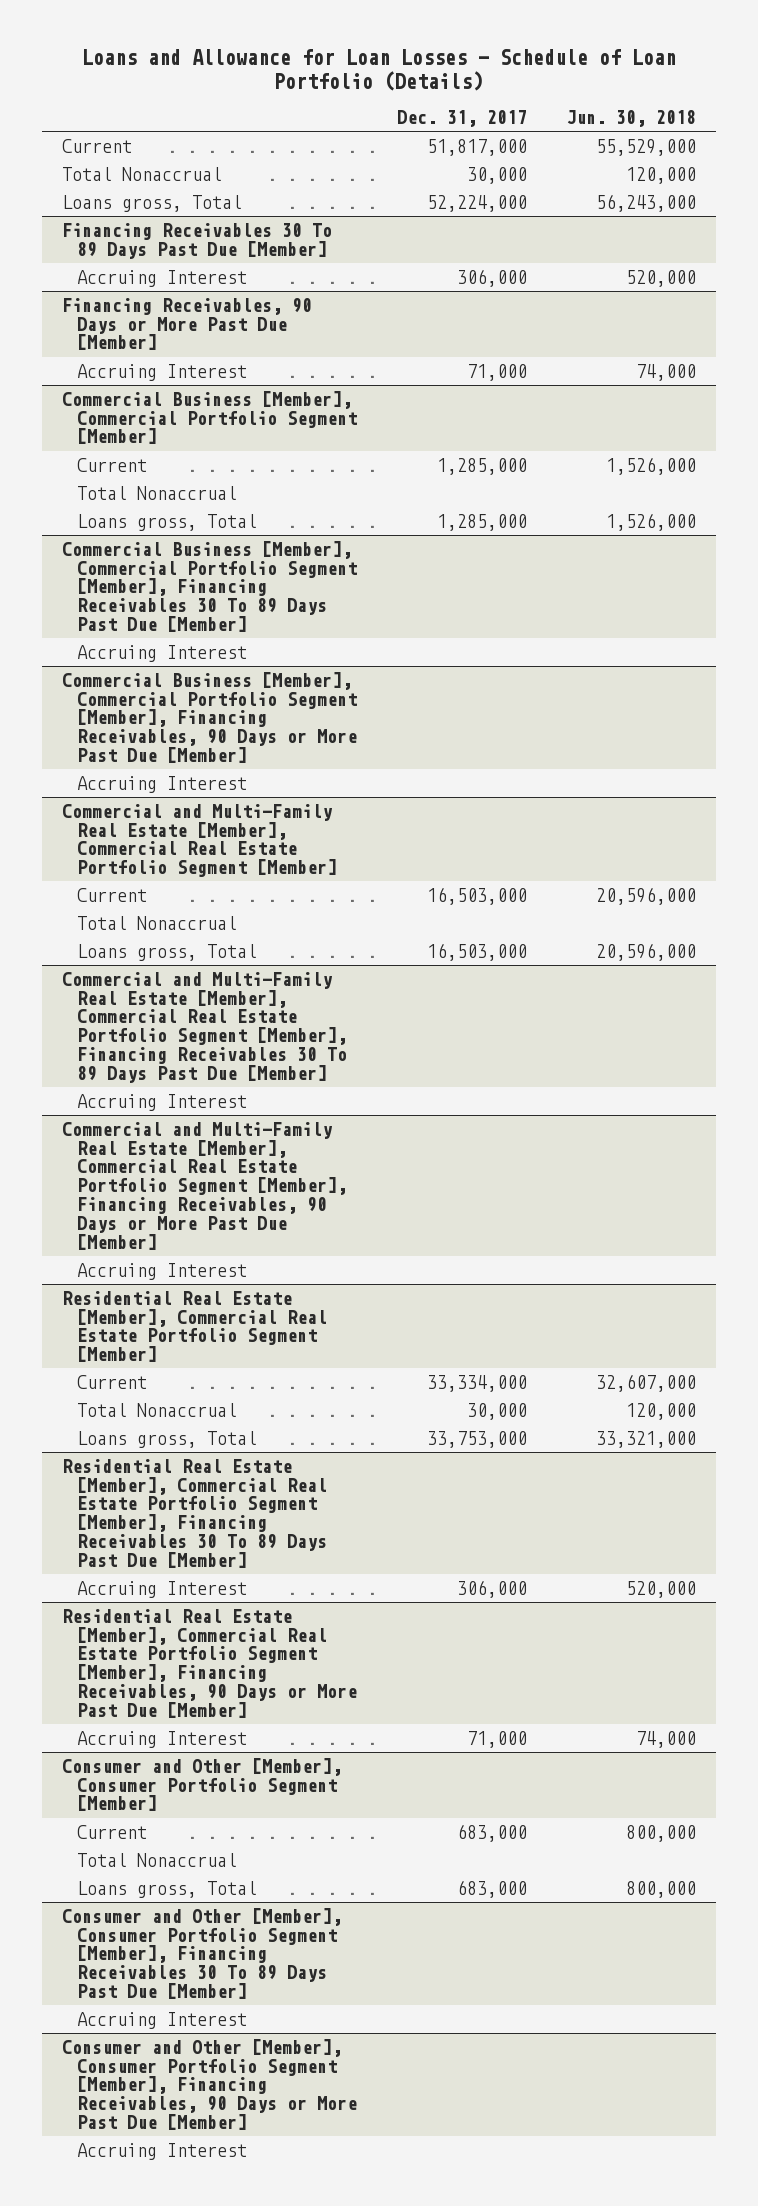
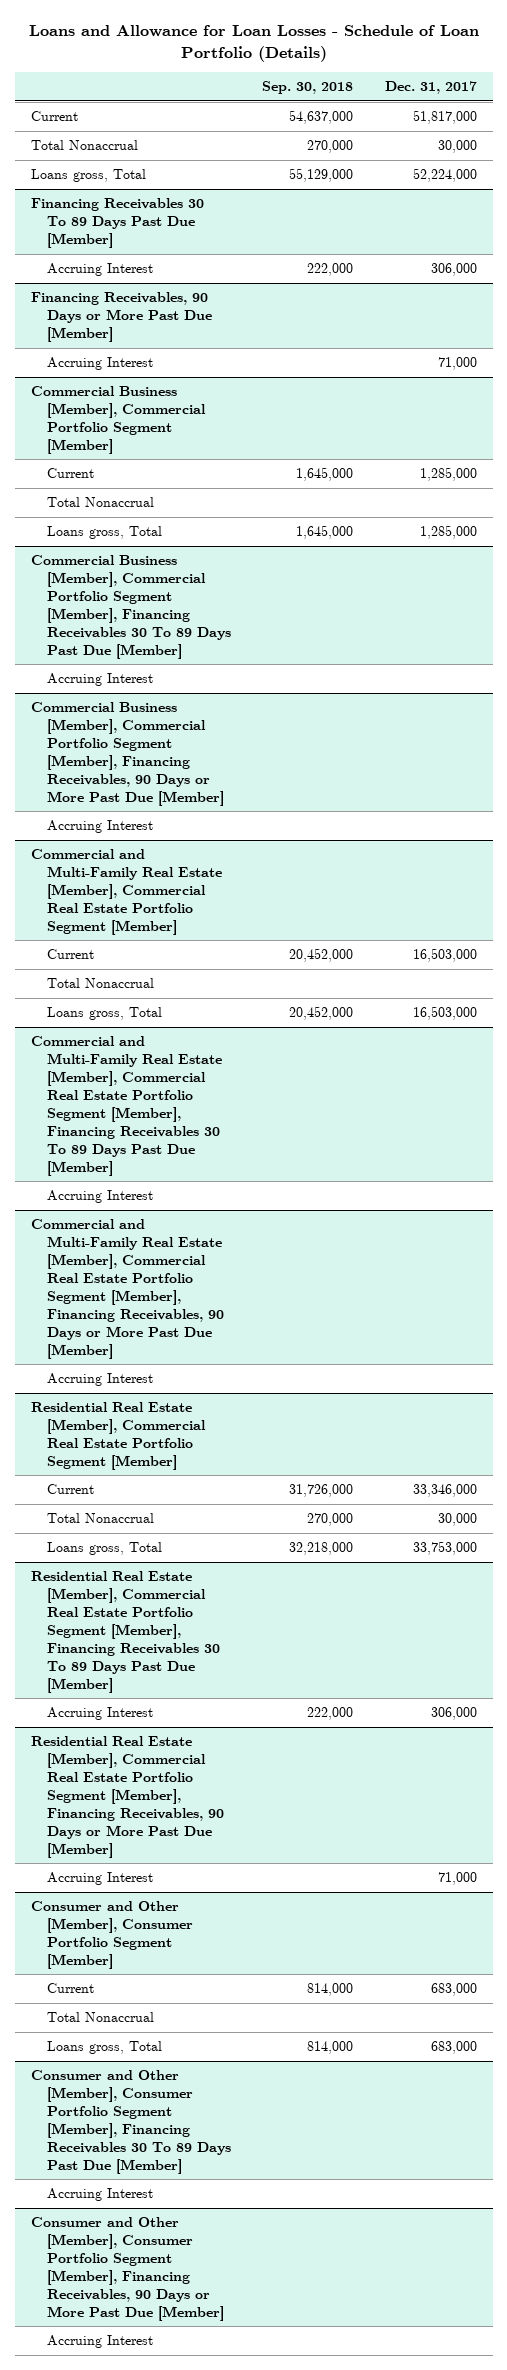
[566,110,697,128] Jun. 30, 2018 -> none
none -> [262,81,354,95] Sep. 30, 2018
[426,1374,527,1392] 33,334,000 -> [412,1484,477,1498] 33,346,000

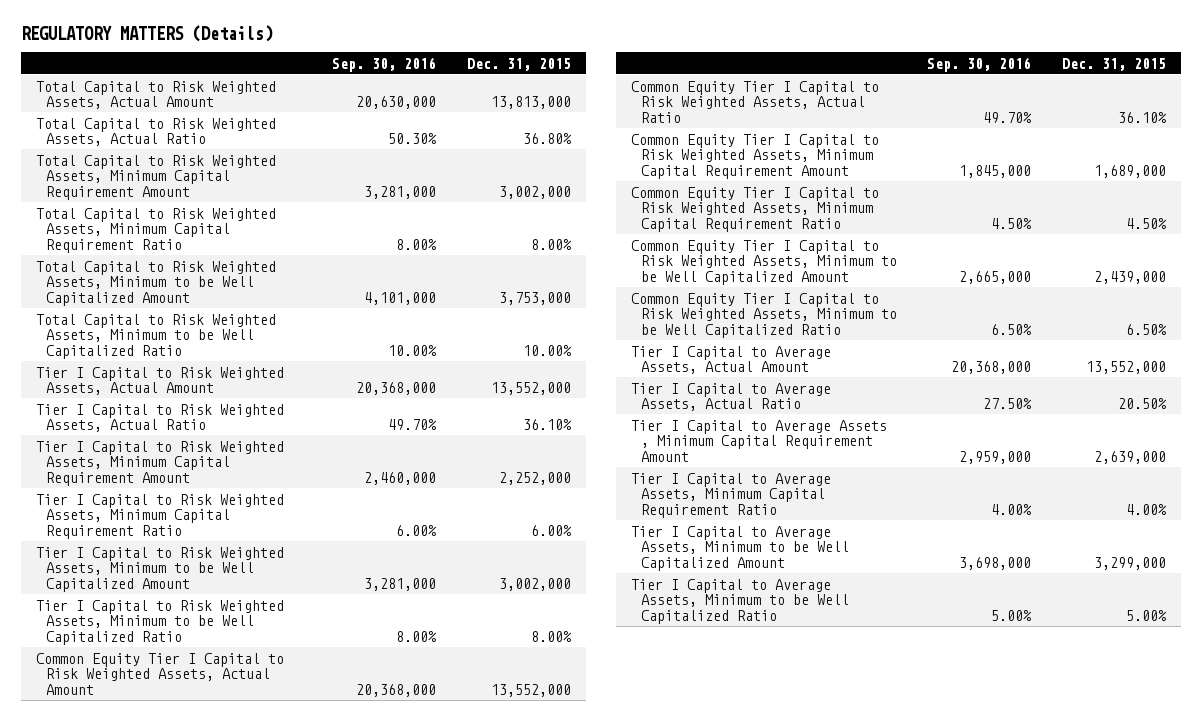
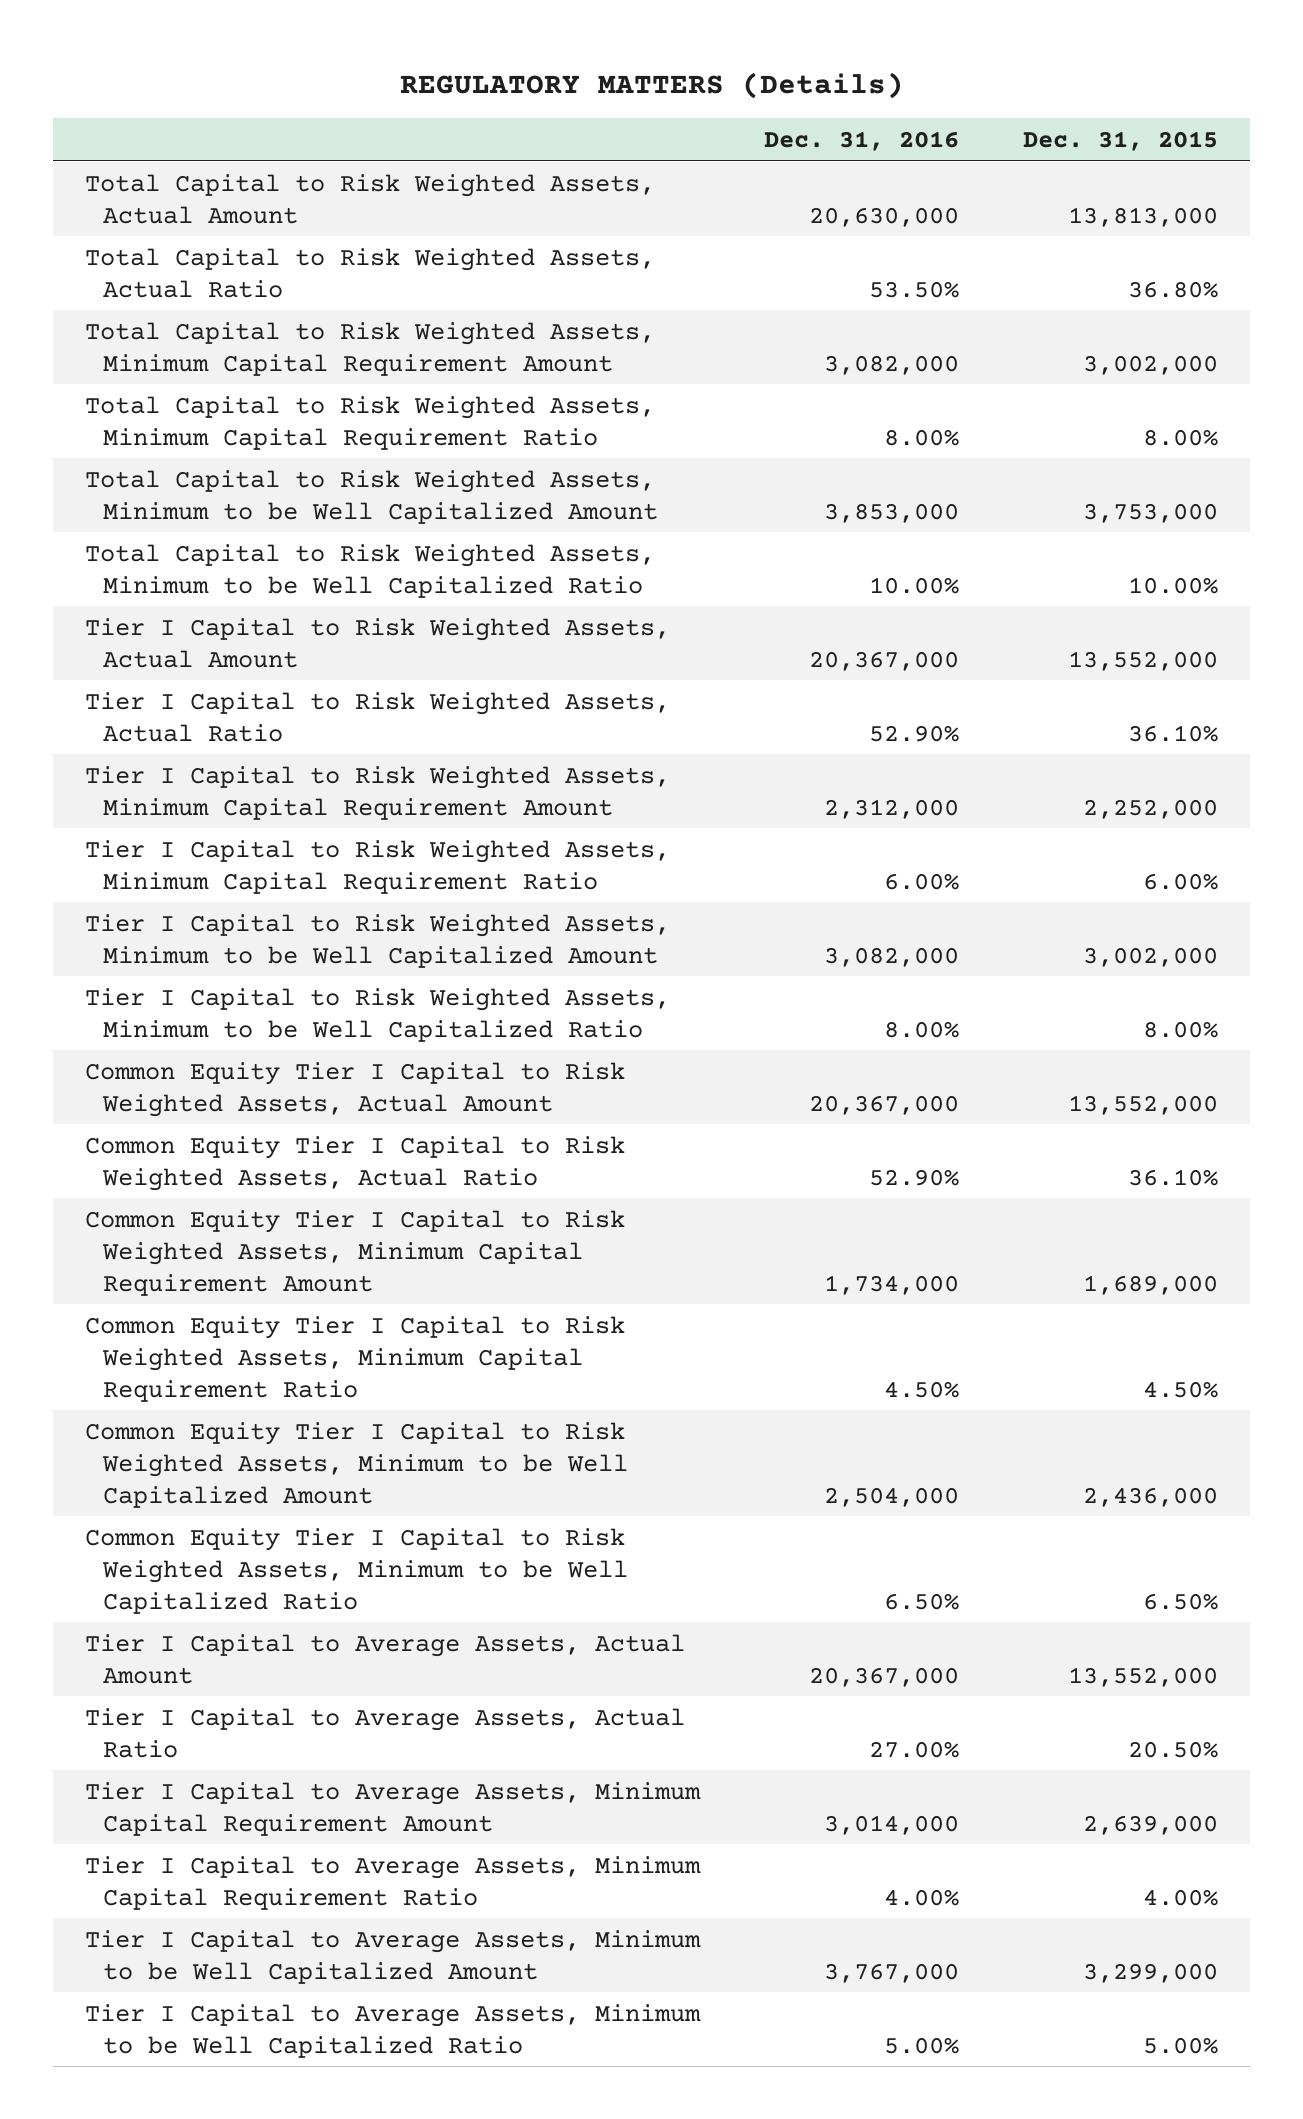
[332,56,437,72] Sep. 30, 2016 -> none
none -> [764,130,960,151] Dec. 31, 2016
[1093,270,1166,284] 2,439,000 -> [1083,1486,1219,1507] 2,436,000
[631,419,888,462] Tier I Capital to Average Assets , Minimum Capital Requirement Amount -> [84,1781,701,1836] Tier I Capital to Average Assets, Minimum Capital Requirement Amount

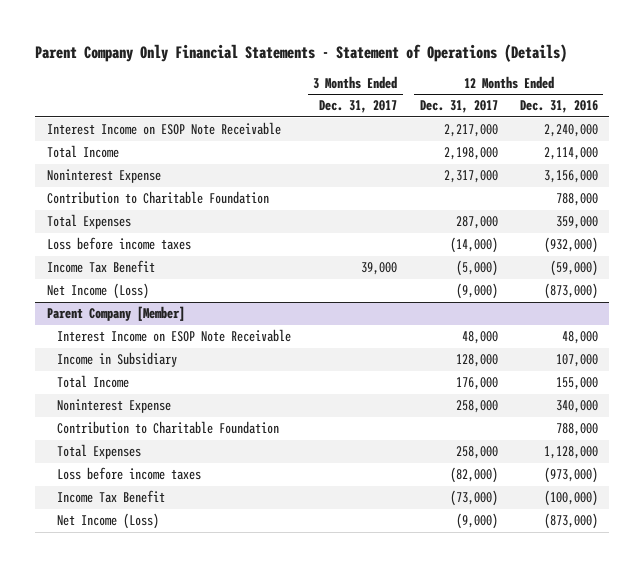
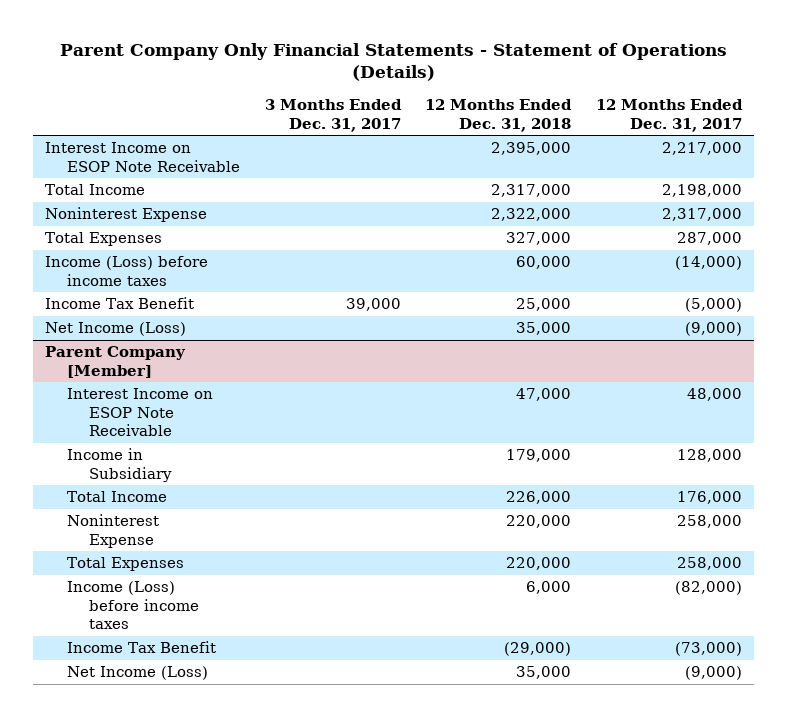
[519,100,598,114] Dec. 31, 2016 -> none
none -> [425,99,573,132] 12 Months Ended Dec. 31, 2018
[46,191,269,205] Contribution to Charitable Foundation -> none
[46,237,191,251] Loss before income taxes -> [45,256,209,286] Income (Loss) before income taxes
[56,421,279,435] Contribution to Charitable Foundation -> none
[56,467,201,481] Loss before income taxes -> [67,581,199,630] Income (Loss) before income taxes

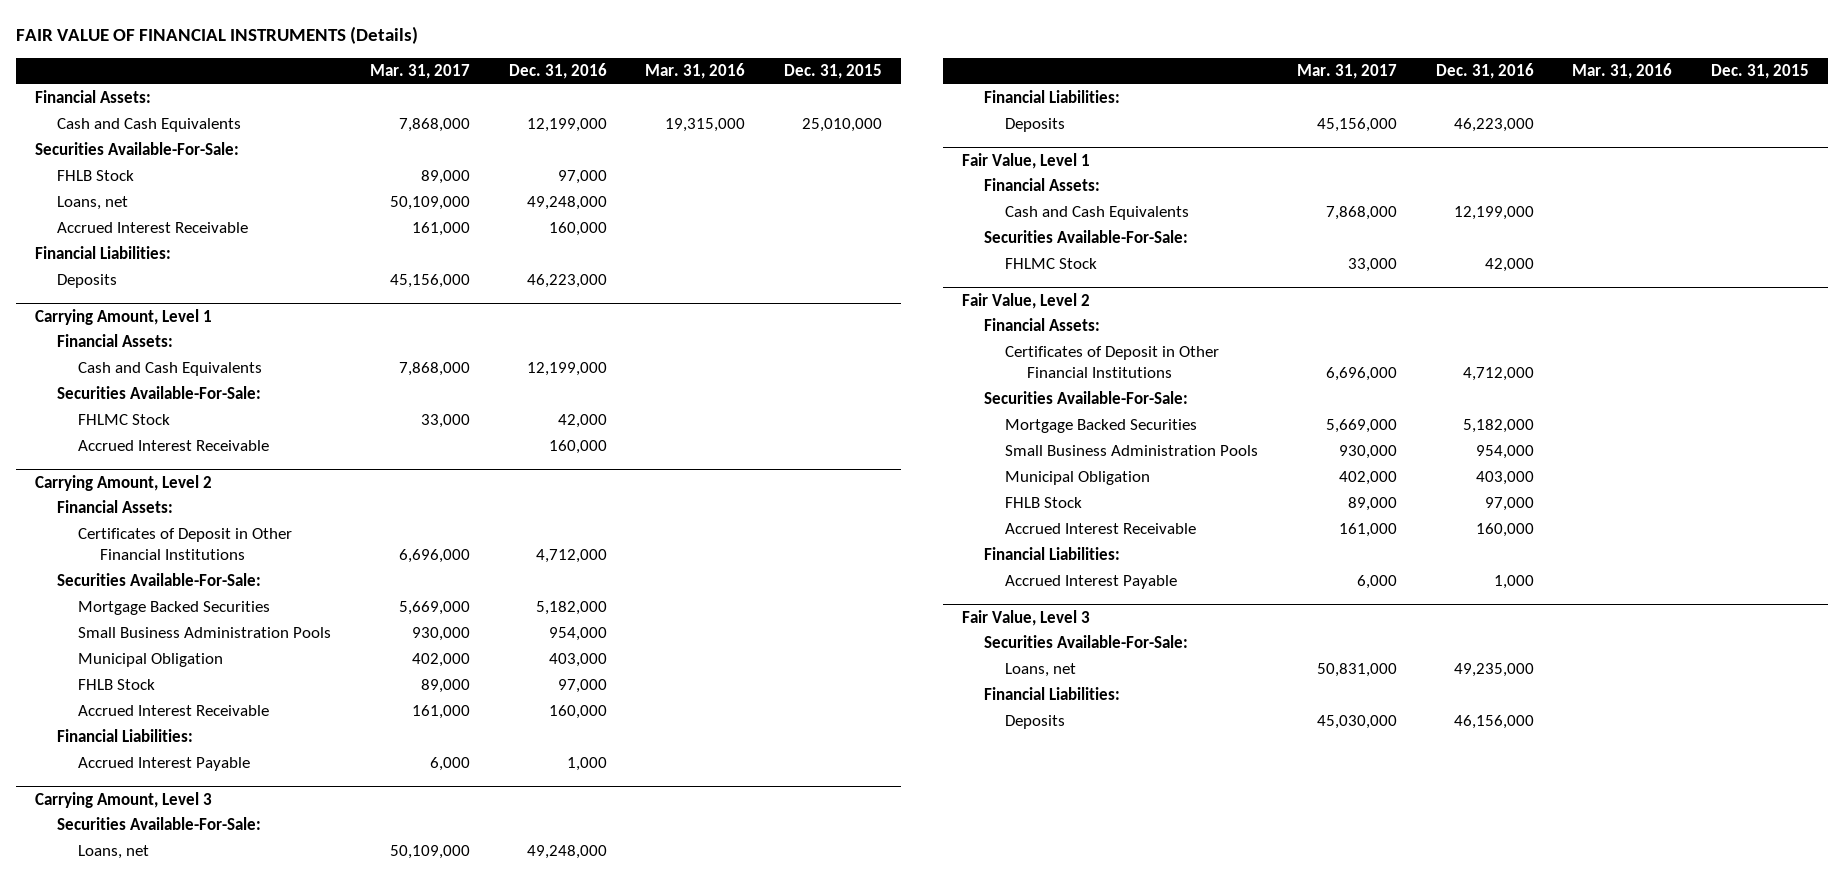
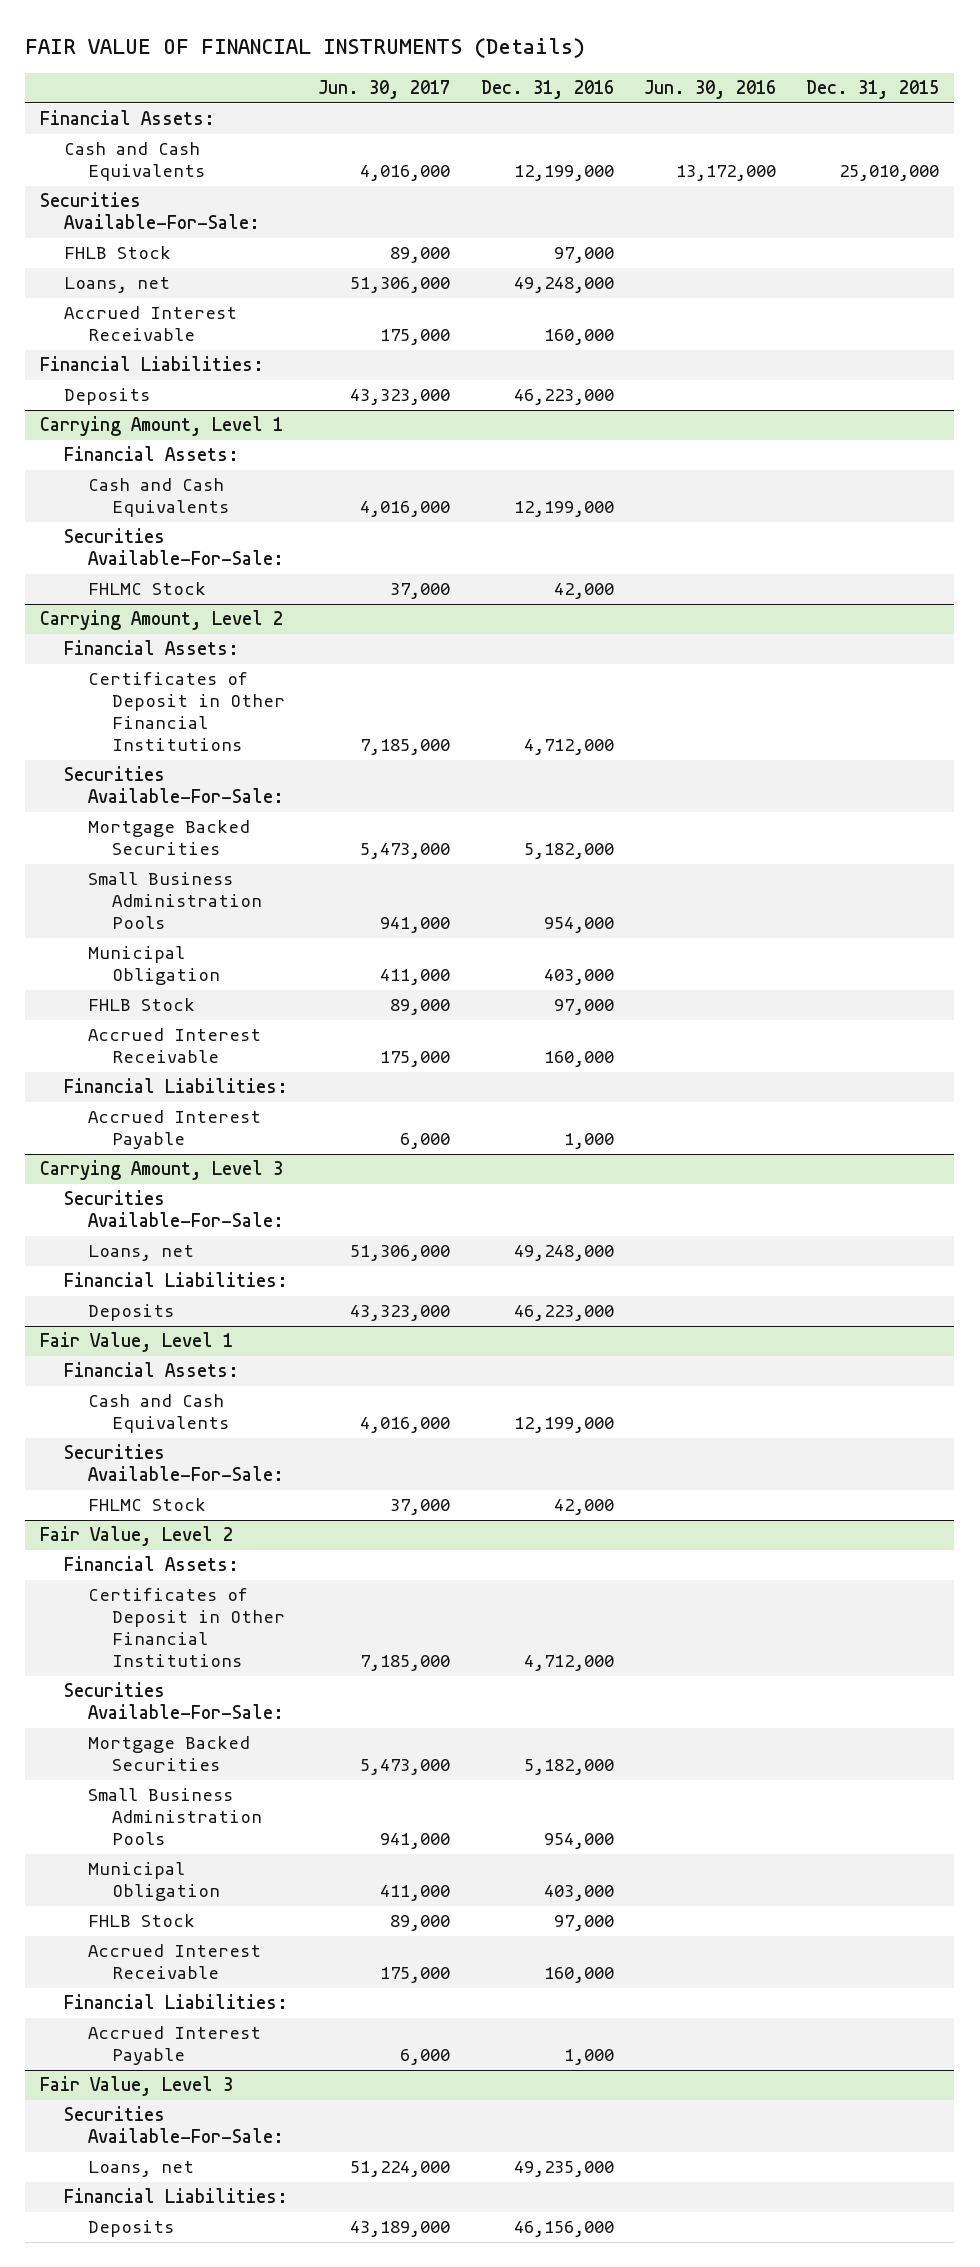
[369,64,470,80] Mar. 31, 2017 -> none
[645,63,746,80] Mar. 31, 2016 -> none
none -> [318,80,451,100] Jun. 30, 2017
none -> [644,80,777,100] Jun. 30, 2016
[78,440,270,452] Accrued Interest Receivable -> none

